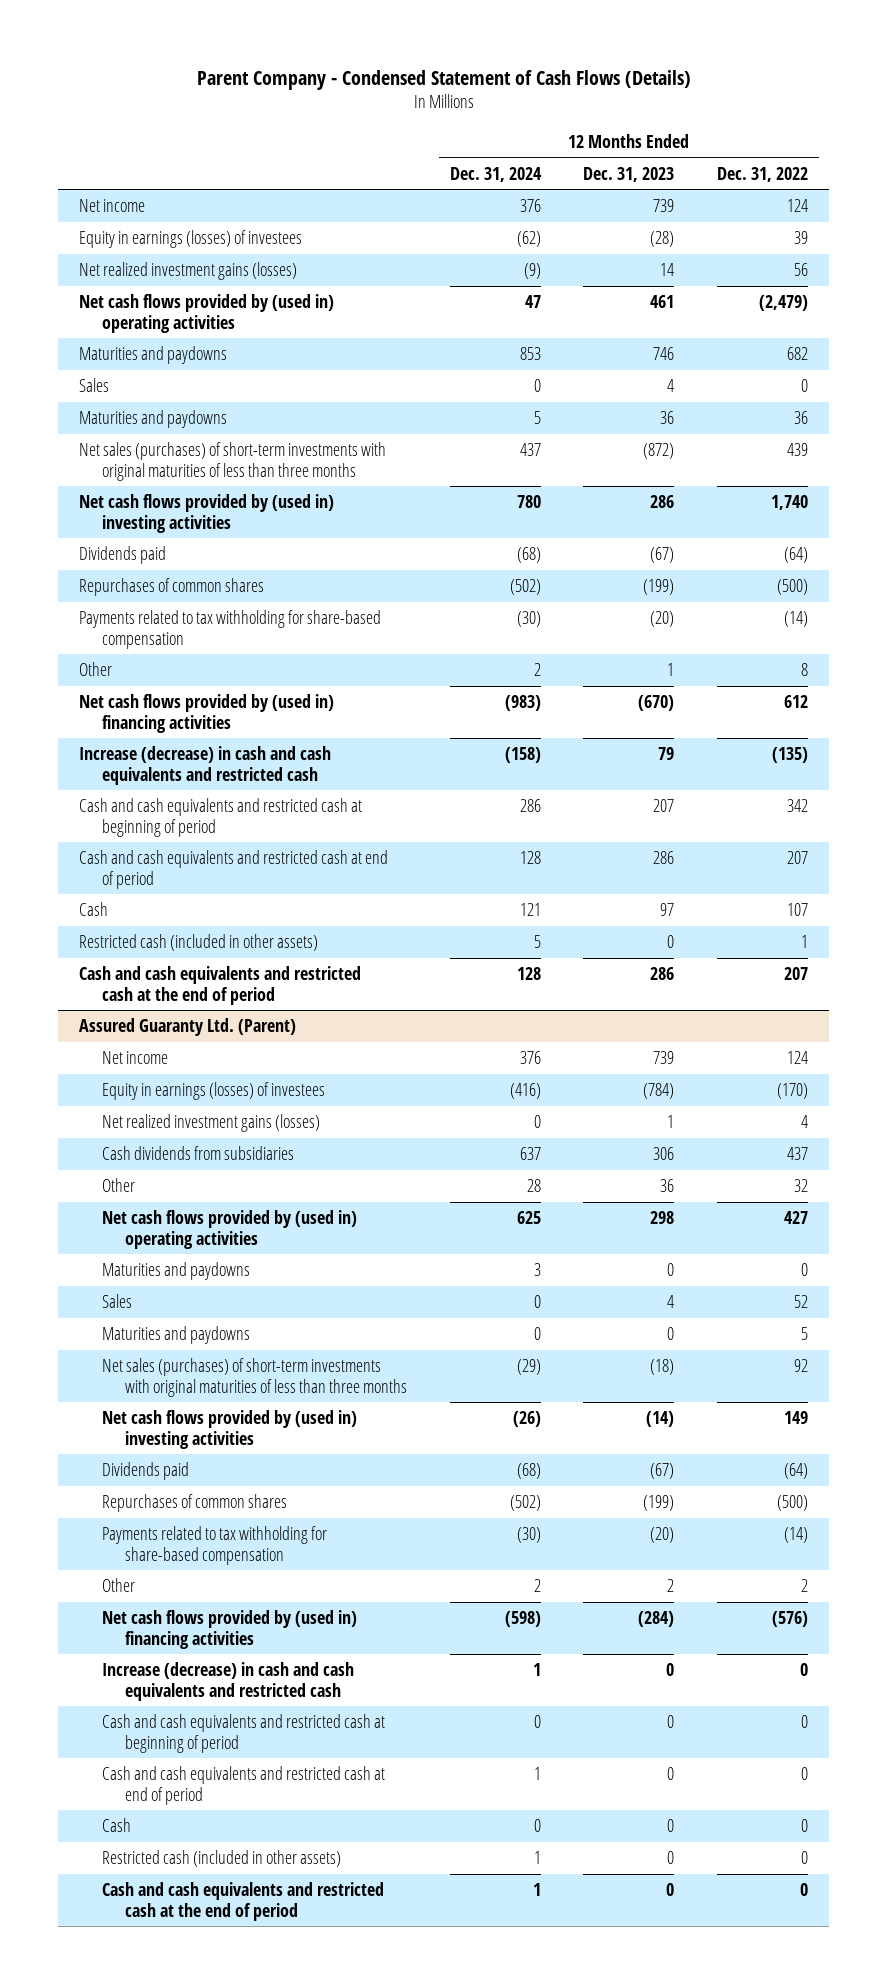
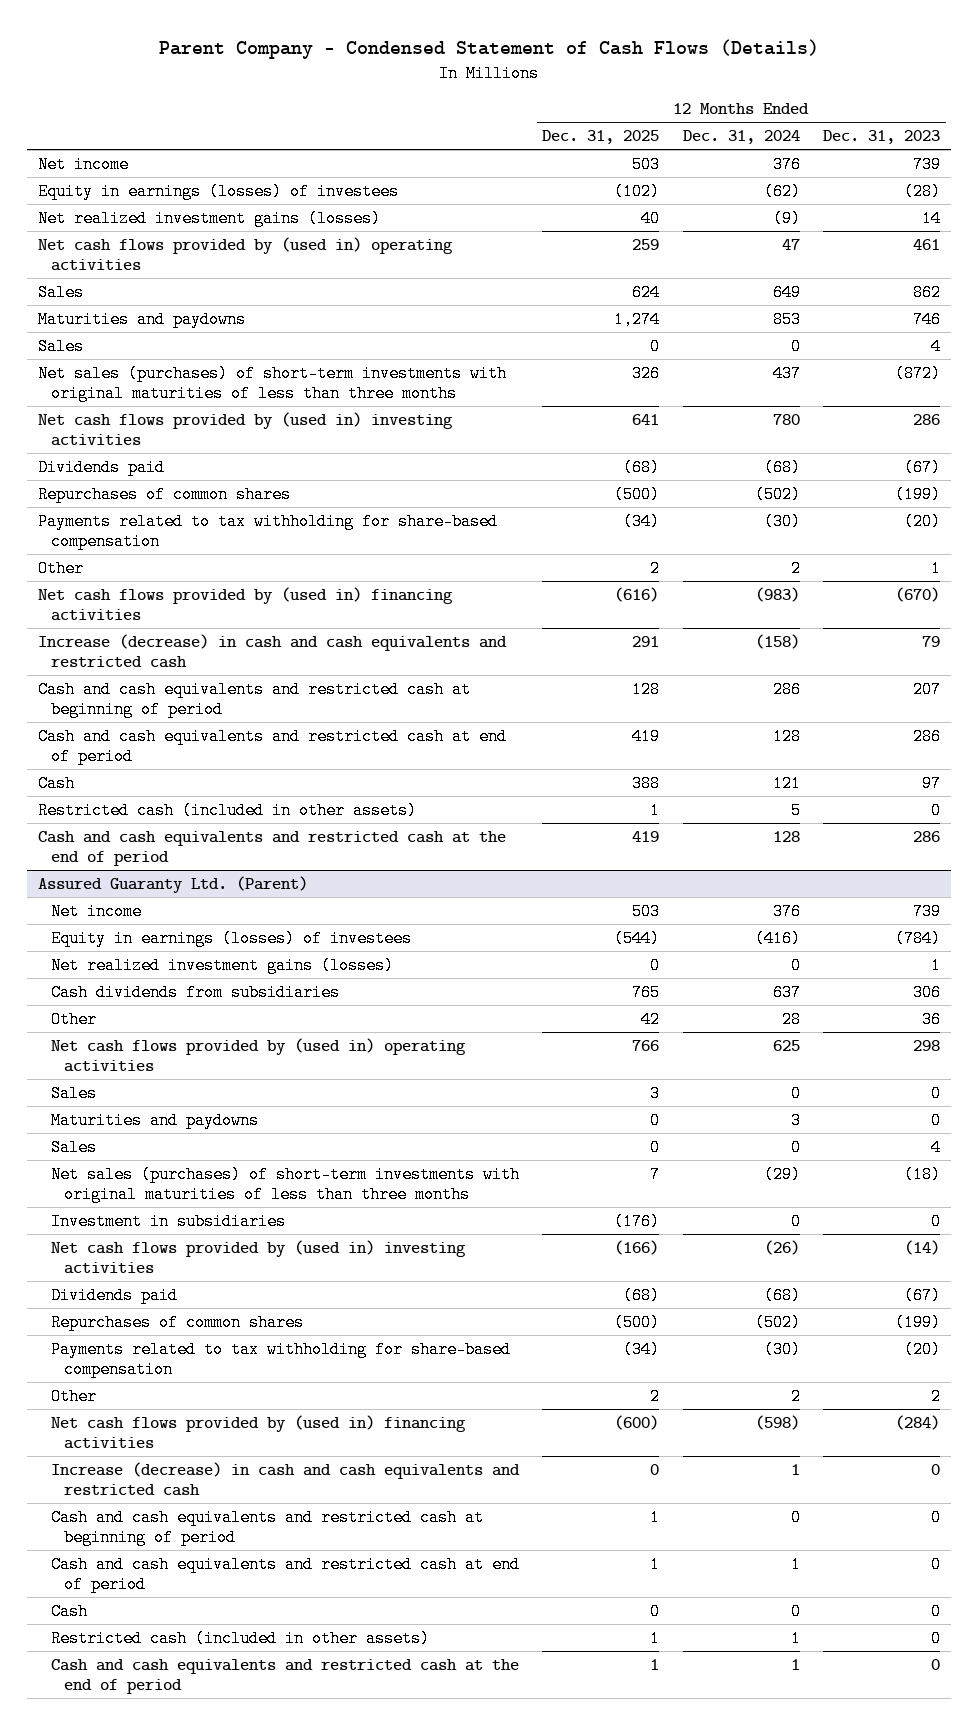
[716,166,808,182] Dec. 31, 2022 -> none
none -> [542,130,660,145] Dec. 31, 2025
none -> [38,283,85,301] Sales
[79,410,228,429] Maturities and paydowns -> none
none -> [51,1084,98,1102] Sales
[102,1326,251,1345] Maturities and paydowns -> none
none -> [51,1212,287,1230] Investment in subsidiaries

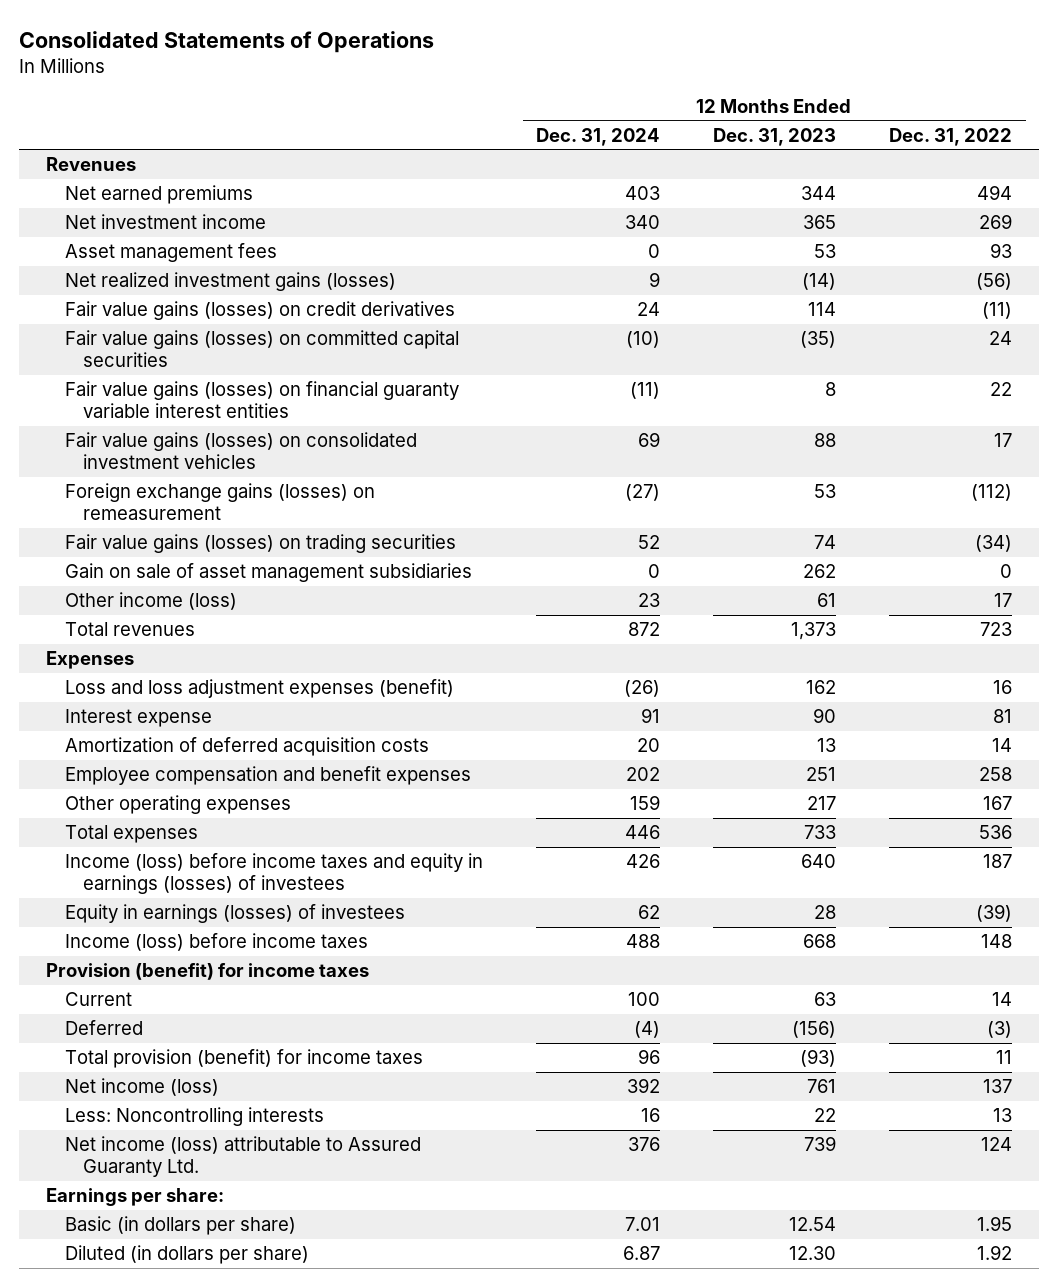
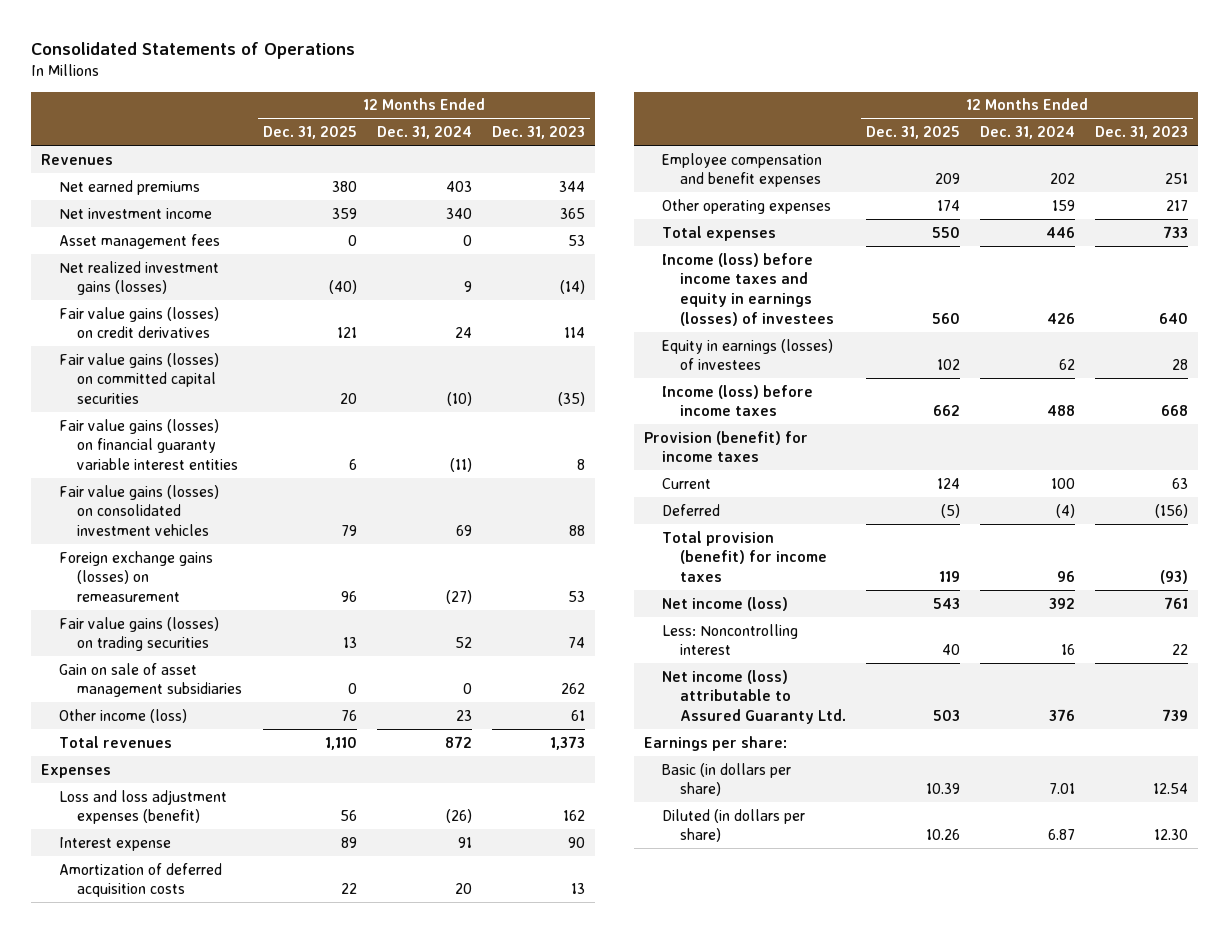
[889,127,1013,146] Dec. 31, 2022 -> none
none -> [263,126,358,140] Dec. 31, 2025
[64,1107,324,1127] Less: Noncontrolling interests -> [661,623,798,656] Less: Noncontrolling interest

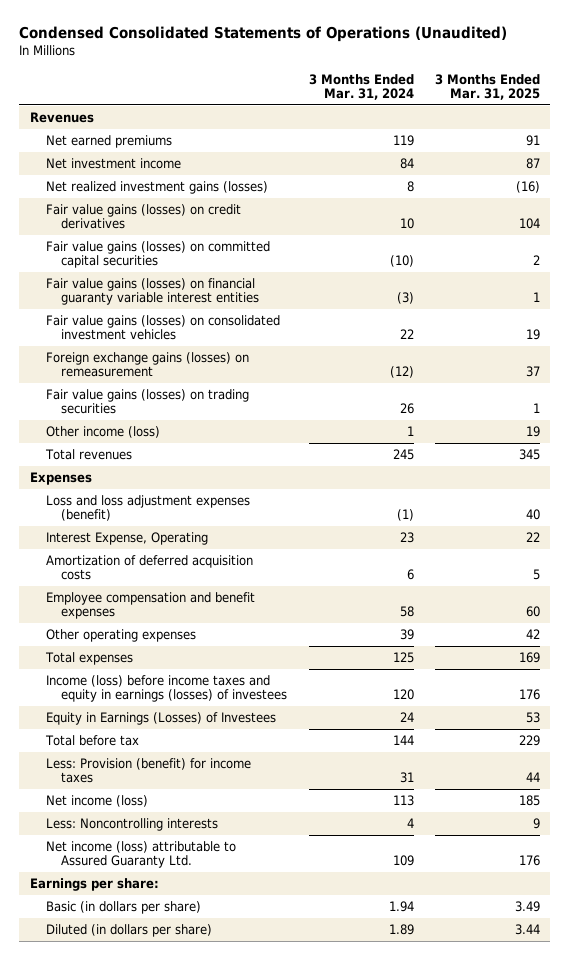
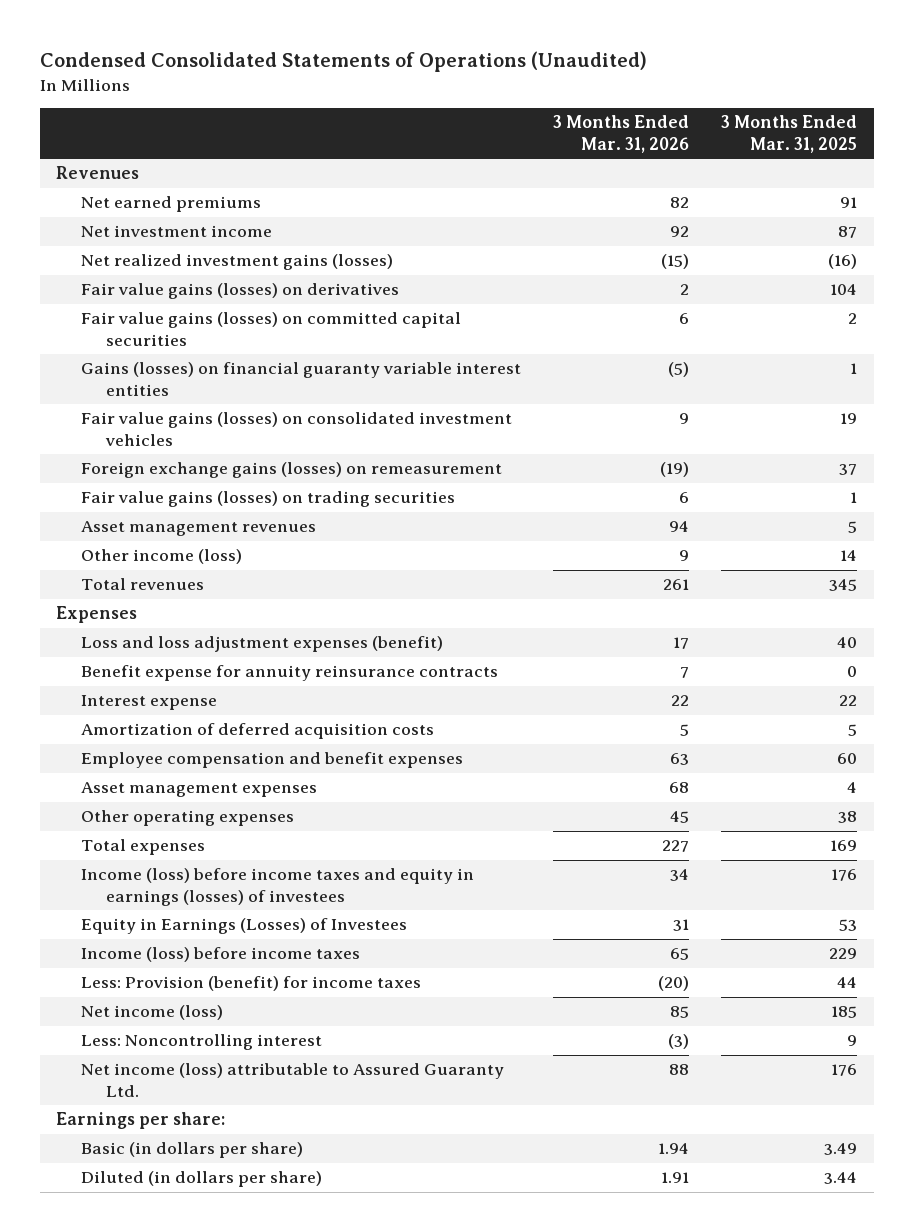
[308,73,414,100] 3 Months Ended Mar. 31, 2024 -> none
none -> [553,115,690,153] 3 Months Ended Mar. 31, 2026
[45,204,241,230] Fair value gains (losses) on credit derivatives -> [81,283,400,300] Fair value gains (losses) on derivatives
[45,278,260,306] Fair value gains (losses) on financial guaranty variable interest entities -> [81,362,522,396] Gains (losses) on financial guaranty variable interest entities
none -> [81,521,317,537] Asset management revenues
[525,426,540,438] 19 -> [840,550,858,562] 14
none -> [81,665,499,682] Benefit expense for annuity reinsurance contracts
[45,532,208,546] Interest Expense, Operating -> [81,695,218,711] Interest expense
none -> [81,782,318,798] Asset management expenses
[525,629,540,640] 42 -> [838,811,858,824] 38
[44,735,139,747] Total before tax -> [81,947,361,963] Income (loss) before income taxes
[45,818,218,832] Less: Noncontrolling interests -> [81,1034,323,1051] Less: Noncontrolling interest

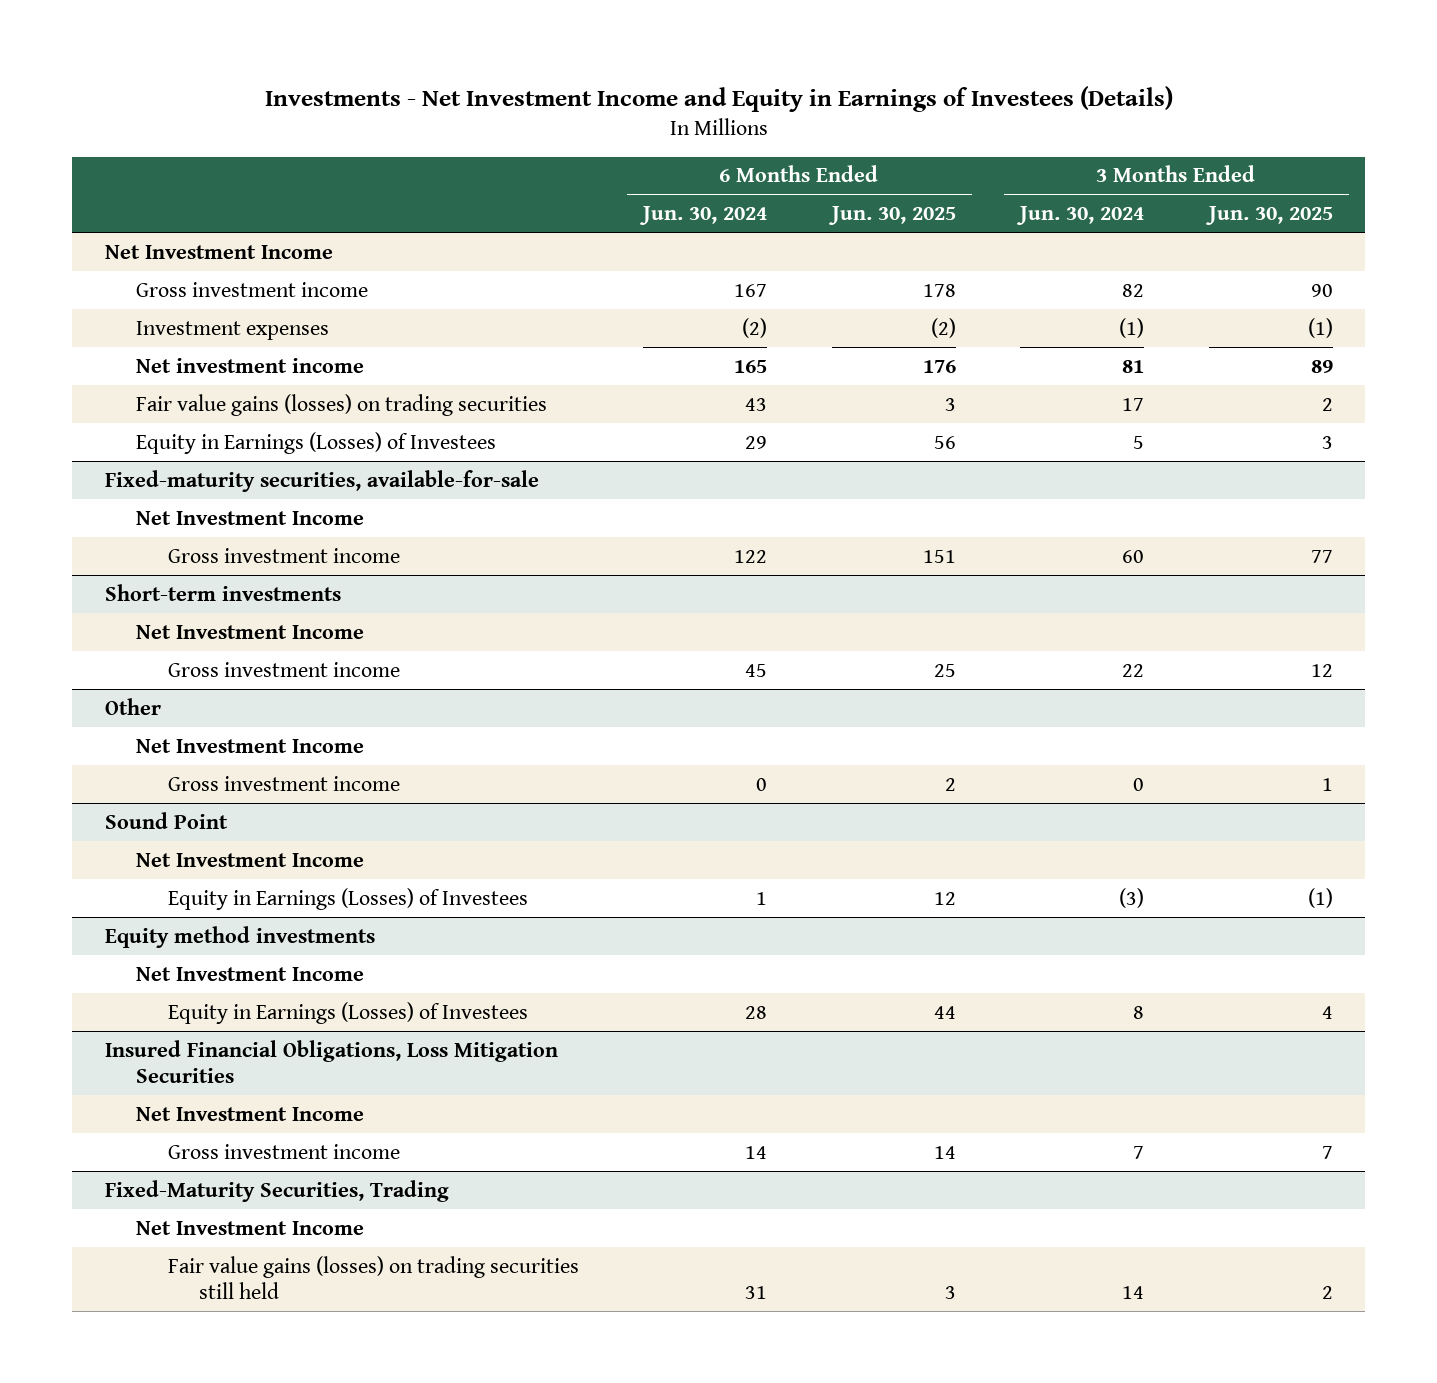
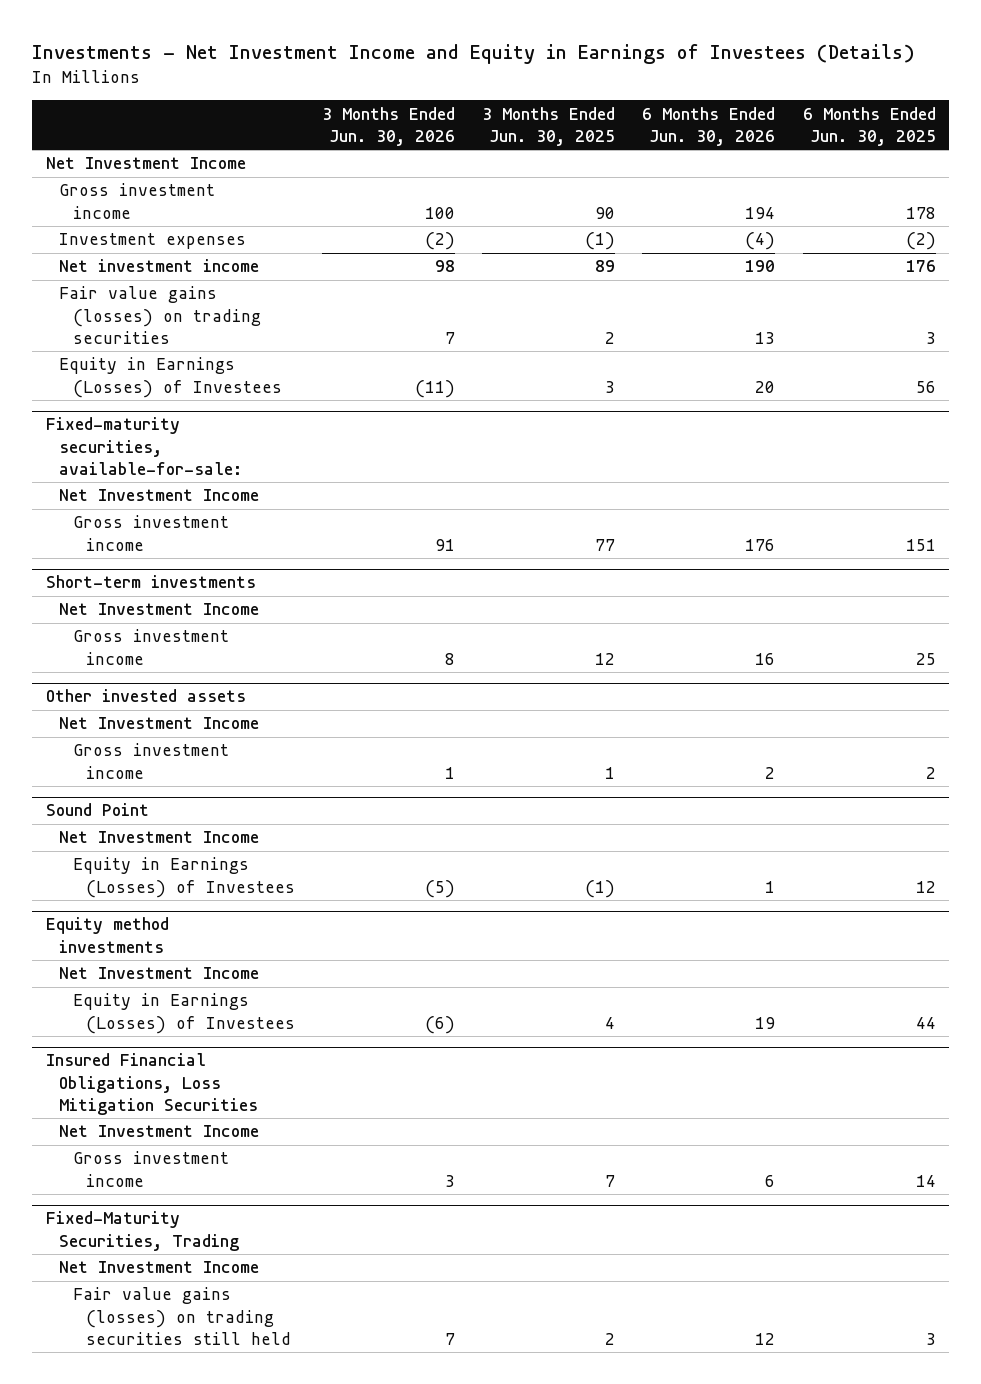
[639,206,768,226] Jun. 30, 2024 -> none
[1016,206,1145,226] Jun. 30, 2024 -> none
none -> [322,106,456,146] 3 Months Ended Jun. 30, 2026
none -> [642,106,776,146] 6 Months Ended Jun. 30, 2026
[104,469,539,492] Fixed-maturity securities, available-for-sale -> [45,417,243,476] Fixed-maturity securities, available-for-sale:
[104,697,161,715] Other -> none
none -> [45,689,246,703] Other invested assets

